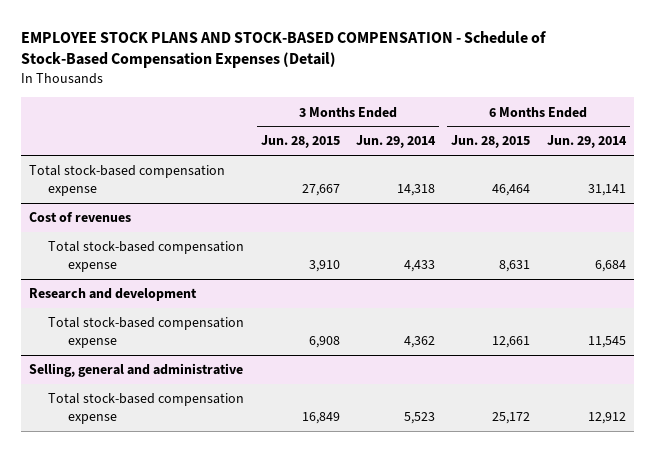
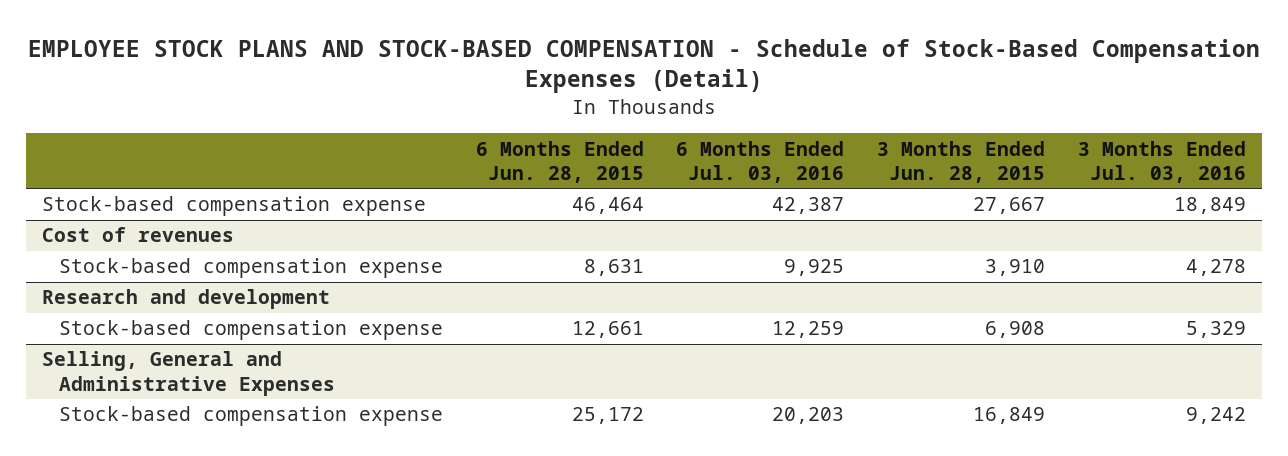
[356,135,437,149] Jun. 29, 2014 -> none
[546,135,627,149] Jun. 29, 2014 -> none
none -> [676,140,845,184] 6 Months Ended Jul. 03, 2016
none -> [1077,140,1246,184] 3 Months Ended Jul. 03, 2016
[28,165,225,197] Total stock-based compensation expense -> [42,196,427,217] Stock-based compensation expense
[48,241,245,273] Total stock-based compensation expense -> [58,258,443,279] Stock-based compensation expense
[48,317,245,349] Total stock-based compensation expense -> [58,320,443,341] Stock-based compensation expense
[28,363,243,378] Selling, general and administrative -> [42,351,335,396] Selling, General and Administrative Expenses
[48,393,245,425] Total stock-based compensation expense -> [58,406,443,427] Stock-based compensation expense

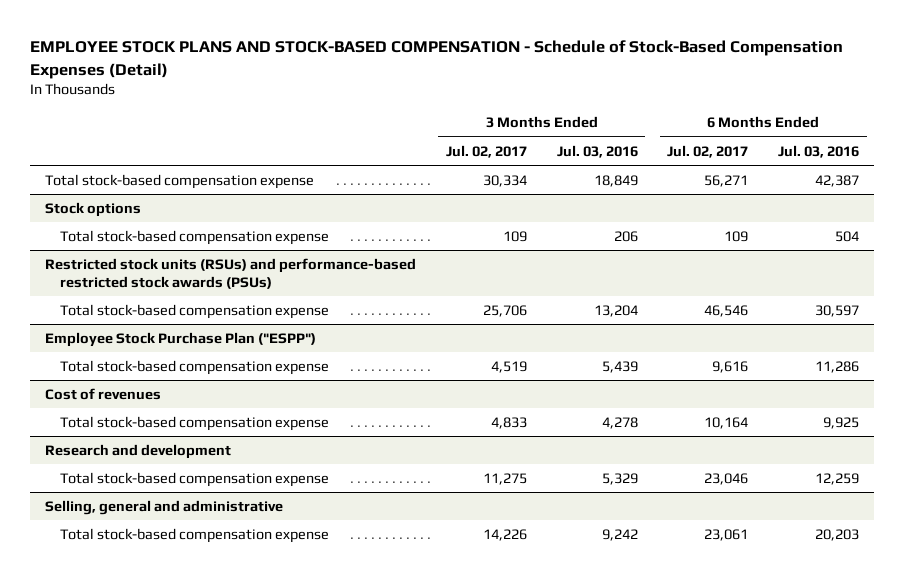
[475,140,644,184] 6 Months Ended Jun. 28, 2015 -> none
[876,140,1045,184] 3 Months Ended Jun. 28, 2015 -> none
none -> [445,144,527,158] Jul. 02, 2017
none -> [667,144,749,158] Jul. 02, 2017
[42,196,427,217] Stock-based compensation expense -> [45,173,315,189] Total stock-based compensation expense
none -> [45,201,142,217] Stock options
none -> [60,229,330,245] Total stock-based compensation expense
none -> [45,257,417,289] Restricted stock units (RSUs) and performance-based restricted stock awards (PSUs)
none -> [60,303,330,319] Total stock-based compensation expense
none -> [45,331,317,347] Employee Stock Purchase Plan ("ESPP")
none -> [60,359,330,375] Total stock-based compensation expense
[58,258,443,279] Stock-based compensation expense -> [60,415,330,431] Total stock-based compensation expense
[58,320,443,341] Stock-based compensation expense -> [60,471,330,487] Total stock-based compensation expense
[42,351,335,396] Selling, General and Administrative Expenses -> [45,499,284,515] Selling, general and administrative
[58,406,443,427] Stock-based compensation expense -> [60,527,330,543] Total stock-based compensation expense

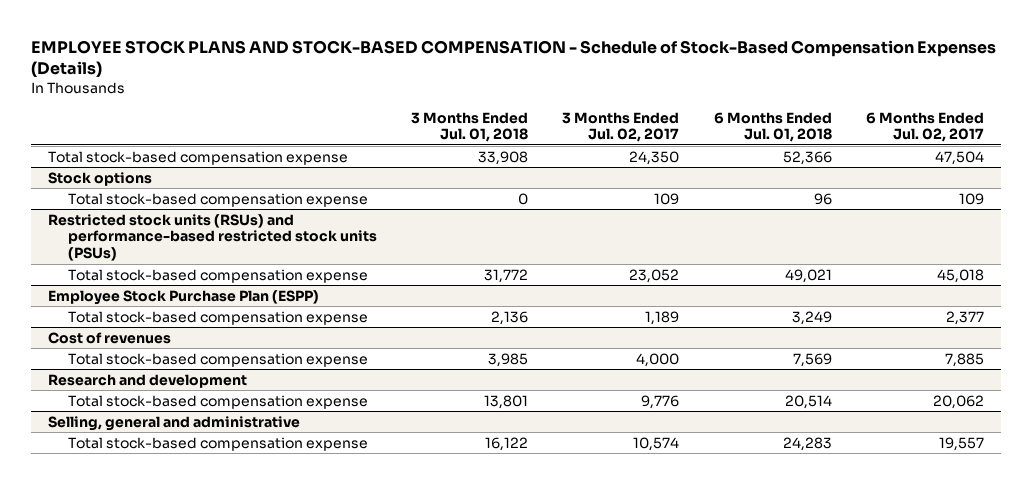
[30,40,844,79] EMPLOYEE STOCK PLANS AND STOCK-BASED COMPENSATION - Schedule of Stock-Based Compensation Expenses (Detail) -> [30,39,996,78] EMPLOYEE STOCK PLANS AND STOCK-BASED COMPENSATION - Schedule of Stock-Based Compensation Expenses (Details)
[556,144,638,158] Jul. 03, 2016 -> none
[778,144,860,158] Jul. 03, 2016 -> none
none -> [411,111,529,143] 3 Months Ended Jul. 01, 2018
none -> [713,111,832,143] 6 Months Ended Jul. 01, 2018
[482,174,527,187] 30,334 -> [629,150,680,165] 24,350
[704,174,749,187] 56,271 -> [935,150,985,165] 47,504
[45,257,417,289] Restricted stock units (RSUs) and performance-based restricted stock awards (PSUs) -> [48,213,377,262] Restricted stock units (RSUs) and performance-based restricted stock units (PSUs)
[482,304,527,317] 25,706 -> [629,268,680,283] 23,052
[704,304,749,317] 46,546 -> [937,268,985,283] 45,018
[45,331,317,347] Employee Stock Purchase Plan ("ESPP") -> [48,289,320,305] Employee Stock Purchase Plan (ESPP)
[490,360,527,373] 4,519 -> [645,310,680,325] 1,189
[712,360,749,373] 9,616 -> [946,310,985,325] 2,377
[490,416,527,429] 4,833 -> [636,352,680,367] 4,000
[704,416,749,429] 10,164 -> [945,352,985,367] 7,885
[482,472,527,485] 11,275 -> [641,394,680,409] 9,776
[704,472,749,485] 23,046 -> [933,394,985,409] 20,062
[482,528,527,541] 14,226 -> [633,436,680,451] 10,574
[704,528,749,541] 23,061 -> [939,436,985,451] 19,557

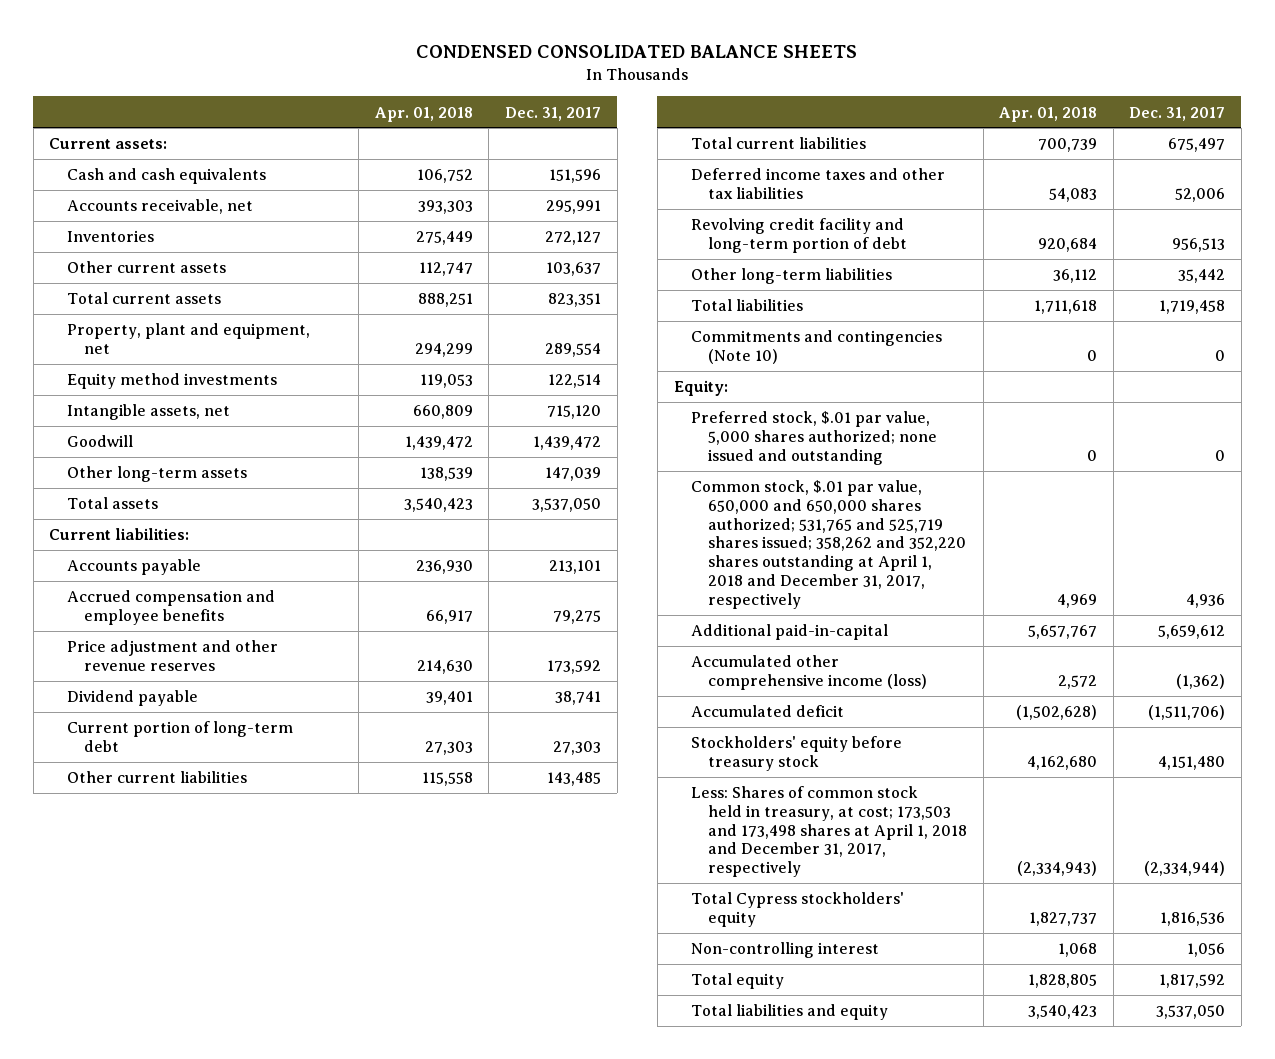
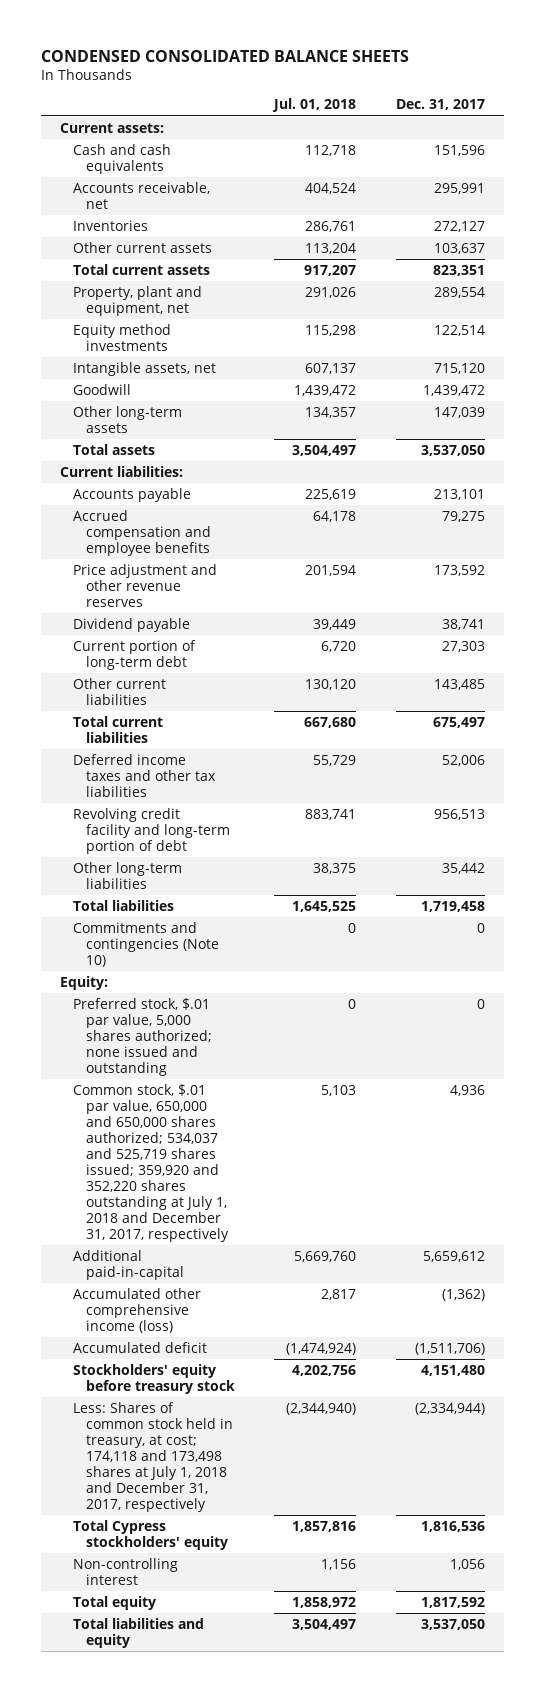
[374,106,473,122] Apr. 01, 2018 -> none
none -> [272,98,357,113] Jul. 01, 2018
[690,480,967,609] Common stock, $.01 par value, 650,000 and 650,000 shares authorized; 531,765 and 525,719 shares issued; 358,262 and 352,220 shares outstanding at April 1, 2018 and December 31, 2017, respectively -> [73,1083,230,1243] Common stock, $.01 par value, 650,000 and 650,000 shares authorized; 534,037 and 525,719 shares issued; 359,920 and 352,220 shares outstanding at July 1, 2018 and December 31, 2017, respectively
[690,786,968,878] Less: Shares of common stock held in treasury, at cost; 173,503 and 173,498 shares at April 1, 2018 and December 31, 2017, respectively -> [73,1401,234,1513] Less: Shares of common stock held in treasury, at cost; 174,118 and 173,498 shares at July 1, 2018 and December 31, 2017, respectively

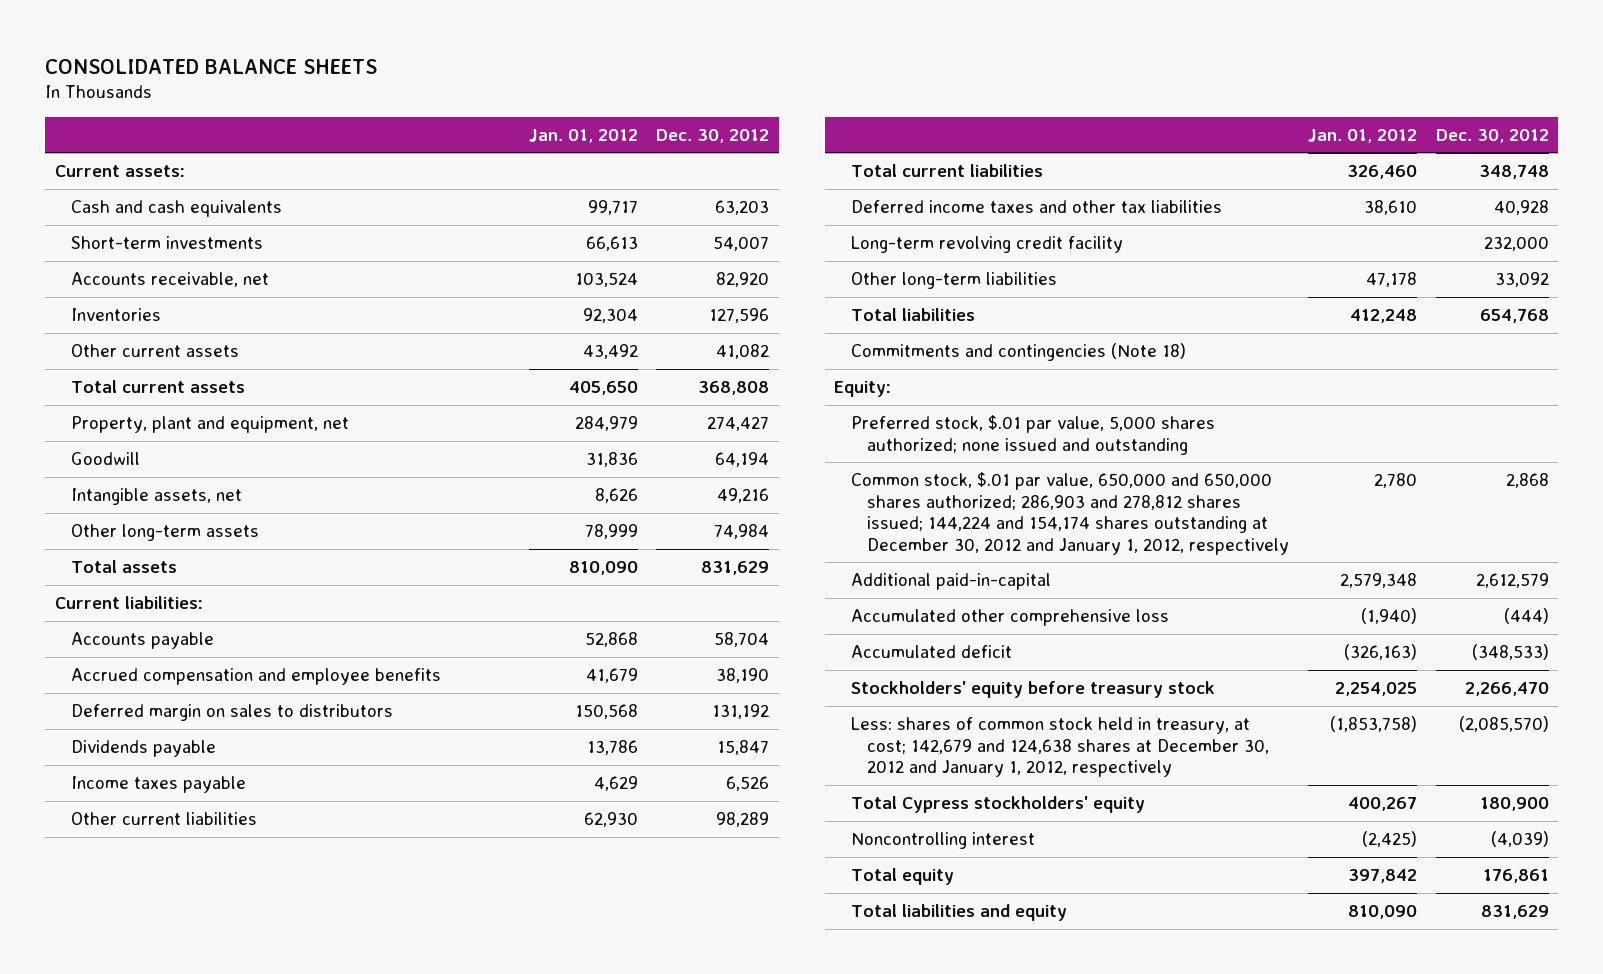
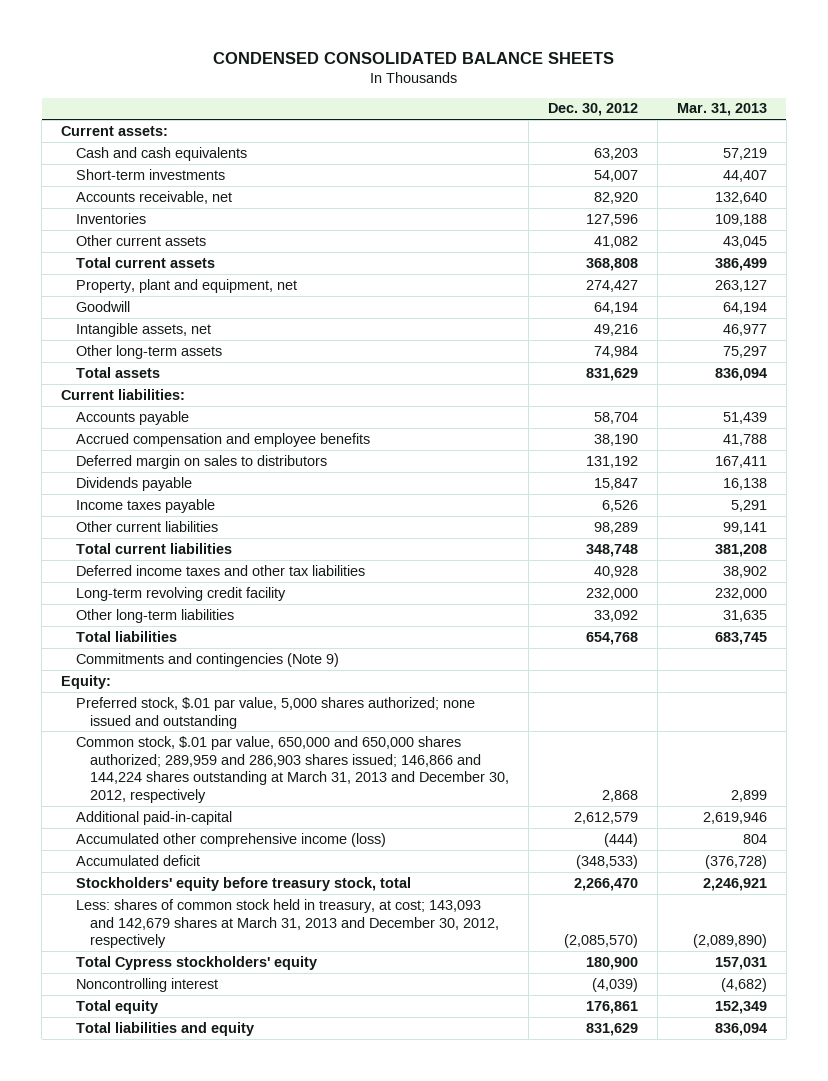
[45,58,378,74] CONSOLIDATED BALANCE SHEETS -> [213,52,615,65] CONDENSED CONSOLIDATED BALANCE SHEETS
[528,128,638,143] Jan. 01, 2012 -> none
none -> [676,103,767,117] Mar. 31, 2013
[850,343,1186,362] Commitments and contingencies (Note 18) -> [75,652,339,667] Commitments and contingencies (Note 9)
[850,472,1290,555] Common stock, $.01 par value, 650,000 and 650,000 shares authorized; 286,903 and 278,812 shares issued; 144,224 and 154,174 shares outstanding at December 30, 2012 and January 1, 2012, respectively -> [75,735,509,804] Common stock, $.01 par value, 650,000 and 650,000 shares authorized; 289,959 and 286,903 shares issued; 146,866 and 144,224 shares outstanding at March 31, 2013 and December 30, 2012, respectively
[850,609,1169,627] Accumulated other comprehensive loss -> [75,832,386,847] Accumulated other comprehensive income (loss)
[850,681,1215,699] Stockholders' equity before treasury stock -> [75,876,411,891] Stockholders' equity before treasury stock, total
[850,717,1270,778] Less: shares of common stock held in treasury, at cost; 142,679 and 124,638 shares at December 30, 2012 and January 1, 2012, respectively -> [75,898,499,949] Less: shares of common stock held in treasury, at cost; 143,093 and 142,679 shares at March 31, 2013 and December 30, 2012, respectively

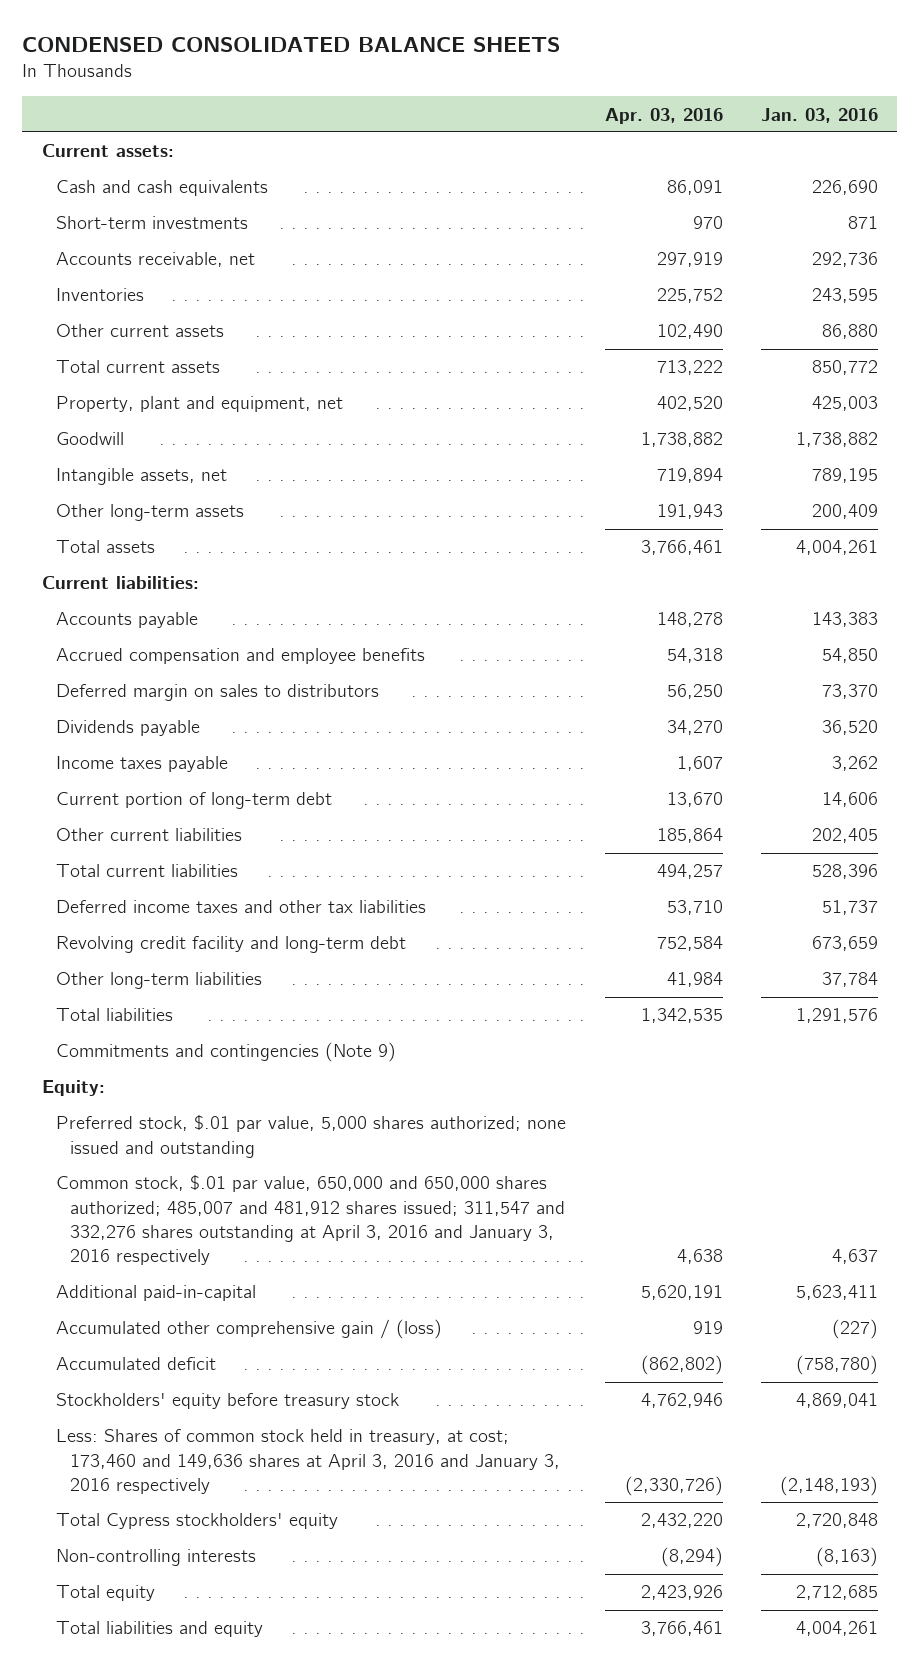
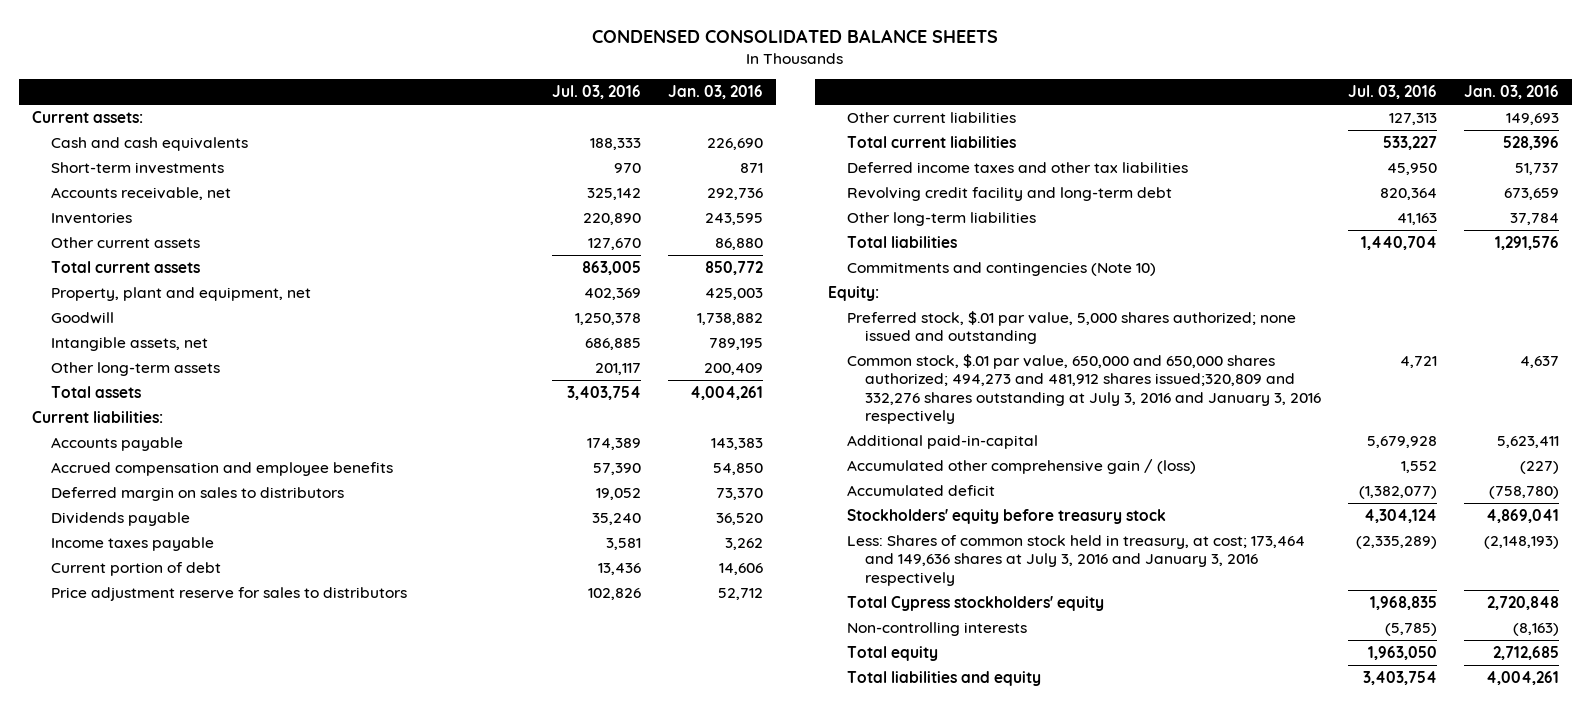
[604,107,723,124] Apr. 03, 2016 -> none
none -> [551,85,641,100] Jul. 03, 2016
[55,792,332,810] Current portion of long-term debt -> [50,561,221,576] Current portion of debt
none -> [50,586,407,601] Price adjustment reserve for sales to distributors
[812,828,879,844] 202,405 -> [1505,112,1559,125] 149,693
[55,1042,396,1063] Commitments and contingencies (Note 9) -> [846,261,1156,276] Commitments and contingencies (Note 10)
[55,1175,566,1266] Common stock, $.01 par value, 650,000 and 650,000 shares authorized; 485,007 and 481,912 shares issued; 311,547 and 332,276 shares outstanding at April 3, 2016 and January 3, 2016 respectively -> [846,353,1322,425] Common stock, $.01 par value, 650,000 and 650,000 shares authorized; 494,273 and 481,912 shares issued;320,809 and 332,276 shares outstanding at July 3, 2016 and January 3, 2016 respectively
[55,1429,561,1495] Less: Shares of common stock held in treasury, at cost; 173,460 and 149,636 shares at April 3, 2016 and January 3, 2016 respectively -> [846,534,1305,586] Less: Shares of common stock held in treasury, at cost; 173,464 and 149,636 shares at July 3, 2016 and January 3, 2016 respectively

